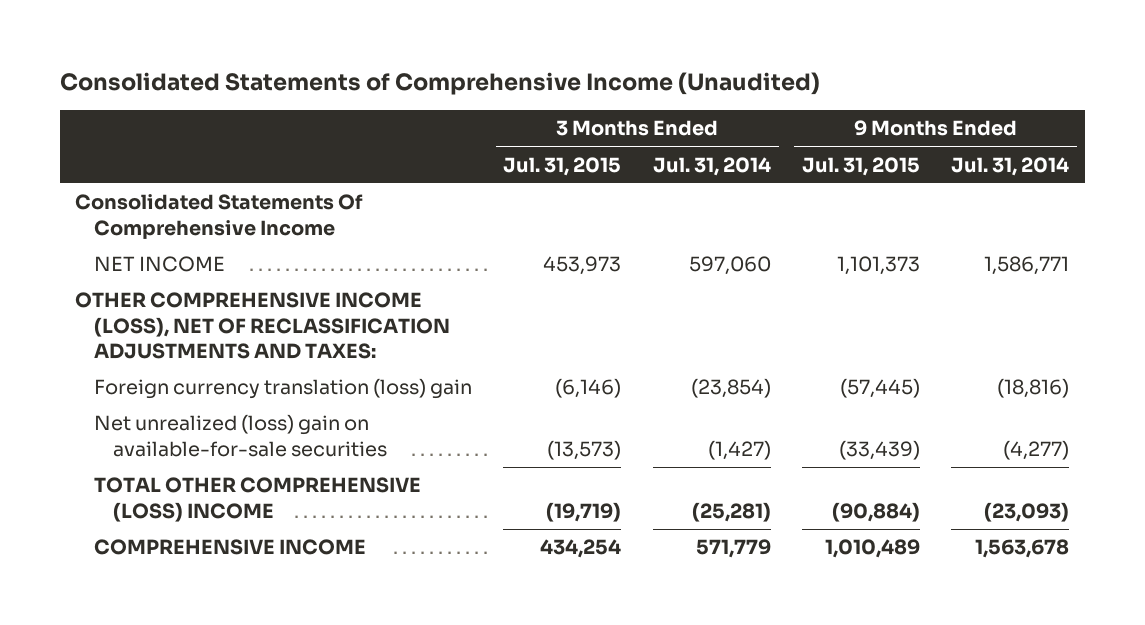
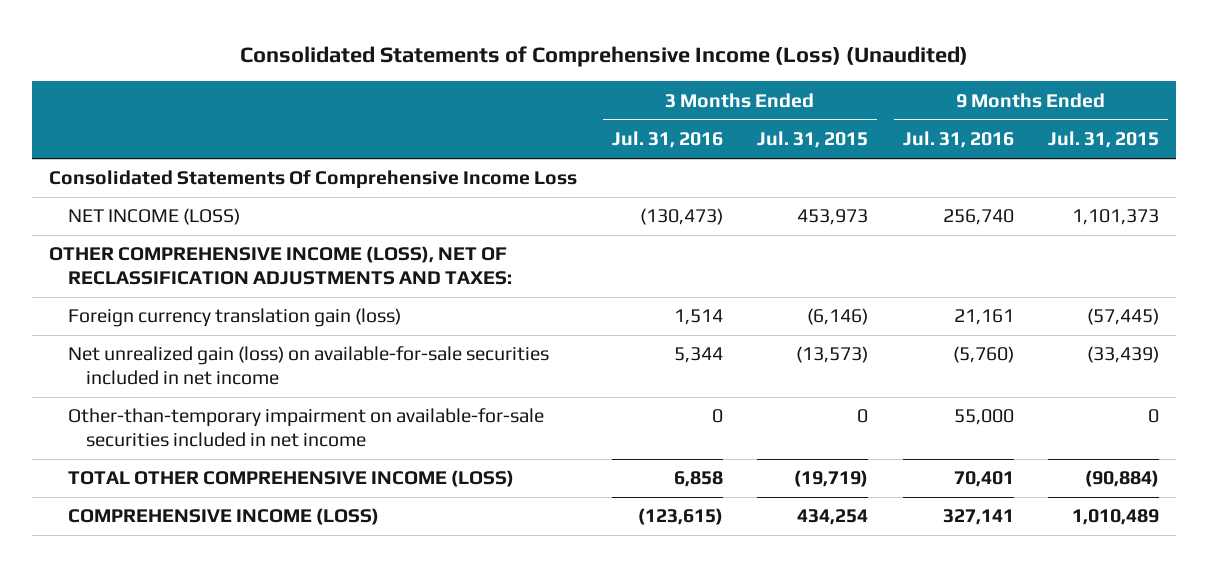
[59,72,820,96] Consolidated Statements of Comprehensive Income (Unaudited) -> [240,46,969,68] Consolidated Statements of Comprehensive Income (Loss) (Unaudited)
[652,156,771,176] Jul. 31, 2014 -> none
[951,156,1070,176] Jul. 31, 2014 -> none
none -> [611,131,723,149] Jul. 31, 2016
none -> [902,131,1014,149] Jul. 31, 2016
[75,194,364,239] Consolidated Statements Of Comprehensive Income -> [49,170,578,190] Consolidated Statements Of Comprehensive Income Loss
[94,256,226,273] NET INCOME -> [67,208,240,226] NET INCOME (LOSS)
[94,378,473,400] Foreign currency translation (loss) gain -> [67,308,401,328] Foreign currency translation gain (loss)
[94,414,388,457] Net unrealized (loss) gain on available-for-sale securities -> [67,346,549,386] Net unrealized gain (loss) on available-for-sale securities included in net income
none -> [67,408,544,448] Other-than-temporary impairment on available-for-sale securities included in net income
[94,477,422,522] TOTAL OTHER COMPREHENSIVE (LOSS) INCOME -> [67,470,514,488] TOTAL OTHER COMPREHENSIVE INCOME (LOSS)
[94,539,367,556] COMPREHENSIVE INCOME -> [67,508,379,526] COMPREHENSIVE INCOME (LOSS)

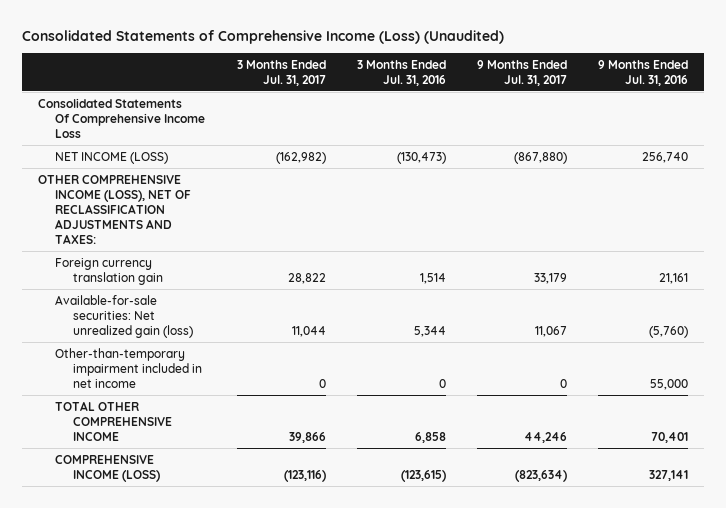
[757,131,869,149] Jul. 31, 2015 -> none
[1048,131,1160,149] Jul. 31, 2015 -> none
none -> [236,59,326,86] 3 Months Ended Jul. 31, 2017
none -> [477,59,568,86] 9 Months Ended Jul. 31, 2017
[67,308,401,328] Foreign currency translation gain (loss) -> [55,257,163,285] Foreign currency translation gain
[67,346,549,386] Net unrealized gain (loss) on available-for-sale securities included in net income -> [55,294,193,338] Available-for-sale securities: Net unrealized gain (loss)
[67,408,544,448] Other-than-temporary impairment on available-for-sale securities included in net income -> [55,347,202,388] Other-than-temporary impairment included in net income
[67,470,514,488] TOTAL OTHER COMPREHENSIVE INCOME (LOSS) -> [55,400,172,441] TOTAL OTHER COMPREHENSIVE INCOME

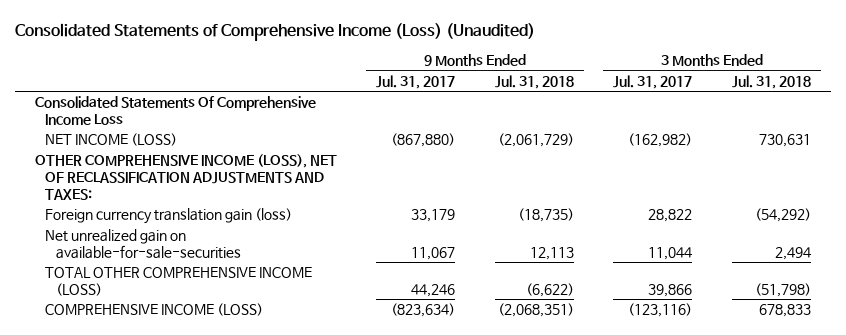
[356,59,446,86] 3 Months Ended Jul. 31, 2016 -> none
[598,59,689,86] 9 Months Ended Jul. 31, 2016 -> none
none -> [494,74,574,89] Jul. 31, 2018
none -> [731,74,811,89] Jul. 31, 2018
[55,347,202,388] Other-than-temporary impairment included in net income -> none
[55,257,163,285] Foreign currency translation gain -> [45,208,293,225] Foreign currency translation gain (loss)
[55,294,193,338] Available-for-sale securities: Net unrealized gain (loss) -> [45,229,241,259] Net unrealized gain on available-for-sale-securities
[55,400,172,441] TOTAL OTHER COMPREHENSIVE INCOME -> [45,267,313,296] TOTAL OTHER COMPREHENSIVE INCOME (LOSS)

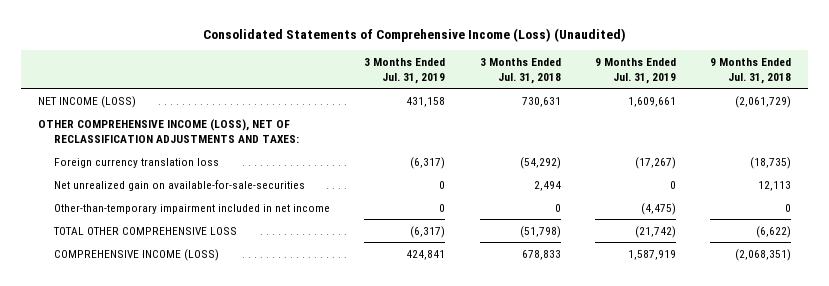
[376,74,456,89] Jul. 31, 2017 -> none
[613,74,693,89] Jul. 31, 2017 -> none
none -> [364,58,446,84] 3 Months Ended Jul. 31, 2019
none -> [594,58,676,84] 9 Months Ended Jul. 31, 2019
[34,96,316,125] Consolidated Statements Of Comprehensive Income Loss -> none
[45,208,293,225] Foreign currency translation gain (loss) -> [54,157,220,168] Foreign currency translation loss
none -> [54,203,331,214] Other-than-temporary impairment included in net income
[45,267,313,296] TOTAL OTHER COMPREHENSIVE INCOME (LOSS) -> [53,226,238,235] TOTAL OTHER COMPREHENSIVE LOSS

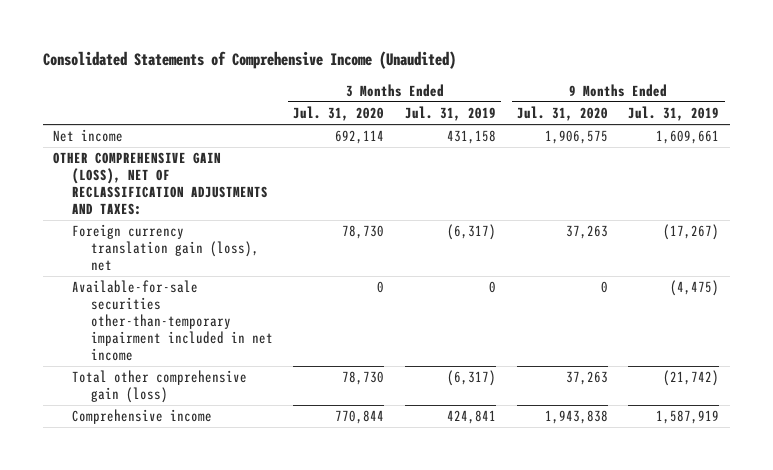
[202,27,626,42] Consolidated Statements of Comprehensive Income (Loss) (Unaudited) -> [42,51,456,70] Consolidated Statements of Comprehensive Income (Unaudited)
[479,58,561,84] 3 Months Ended Jul. 31, 2018 -> none
[710,58,792,84] 9 Months Ended Jul. 31, 2018 -> none
none -> [293,105,385,121] Jul. 31, 2020
none -> [516,105,608,121] Jul. 31, 2020
[54,179,306,191] Net unrealized gain on available-for-sale-securities -> none
[38,95,137,108] NET INCOME (LOSS) -> [53,129,124,143] Net income
[38,118,300,143] OTHER COMPREHENSIVE INCOME (LOSS), NET OF RECLASSIFICATION ADJUSTMENTS AND TAXES: -> [53,152,269,216] OTHER COMPREHENSIVE GAIN (LOSS), NET OF RECLASSIFICATION ADJUSTMENTS AND TAXES:
[54,157,220,168] Foreign currency translation loss -> [72,224,259,272] Foreign currency translation gain (loss), net
[54,203,331,214] Other-than-temporary impairment included in net income -> [72,280,273,362] Available-for-sale securities other-than-temporary impairment included in net income
[53,226,238,235] TOTAL OTHER COMPREHENSIVE LOSS -> [72,370,248,404] Total other comprehensive gain (loss)
[54,248,220,261] COMPREHENSIVE INCOME (LOSS) -> [72,409,213,425] Comprehensive income

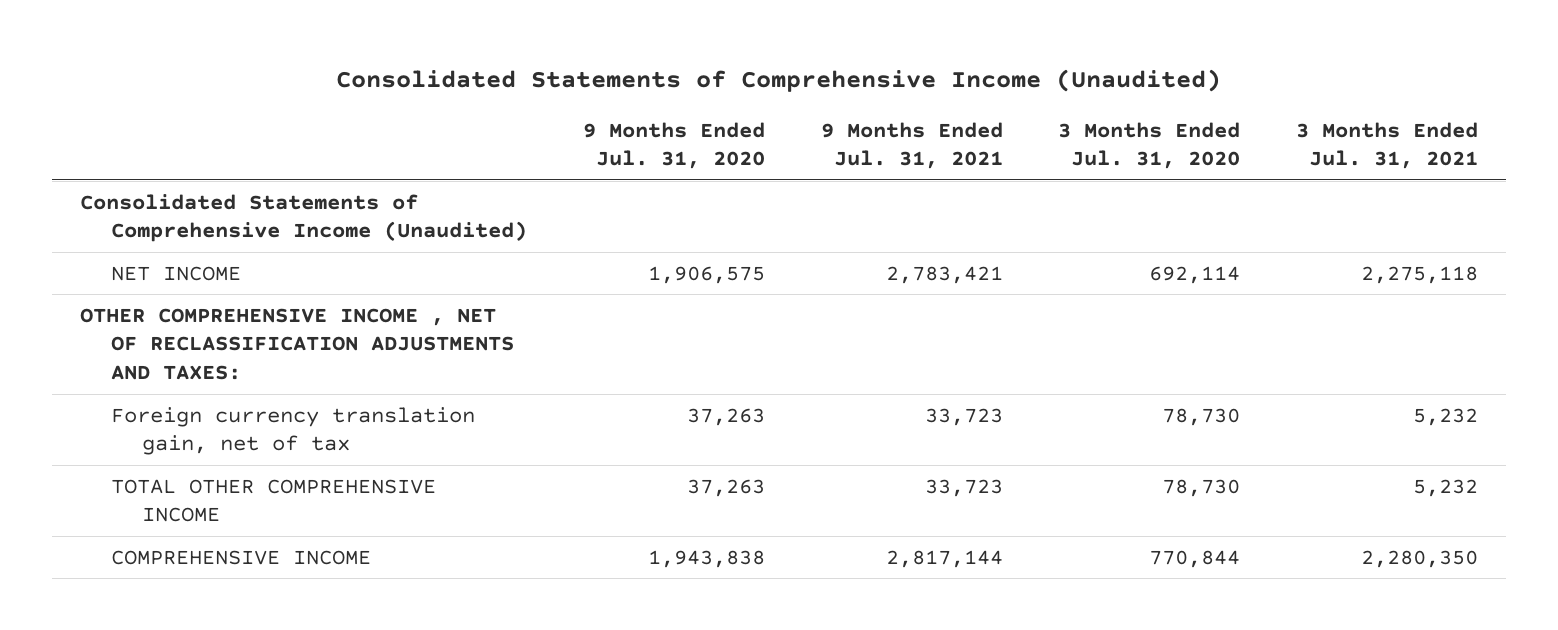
[405,105,497,121] Jul. 31, 2019 -> none
[628,105,720,121] Jul. 31, 2019 -> none
none -> [820,121,1003,170] 9 Months Ended Jul. 31, 2021
none -> [1296,121,1479,170] 3 Months Ended Jul. 31, 2021
[72,280,273,362] Available-for-sale securities other-than-temporary impairment included in net income -> none
none -> [79,193,528,243] Consolidated Statements of Comprehensive Income (Unaudited)
[53,129,124,143] Net income -> [111,265,242,281] NET INCOME
[53,152,269,216] OTHER COMPREHENSIVE GAIN (LOSS), NET OF RECLASSIFICATION ADJUSTMENTS AND TAXES: -> [79,307,515,381] OTHER COMPREHENSIVE INCOME , NET OF RECLASSIFICATION ADJUSTMENTS AND TAXES:
[72,224,259,272] Foreign currency translation gain (loss), net -> [111,406,476,456] Foreign currency translation gain, net of tax
[72,370,248,404] Total other comprehensive gain (loss) -> [111,478,437,523] TOTAL OTHER COMPREHENSIVE INCOME
[72,409,213,425] Comprehensive income -> [111,549,372,565] COMPREHENSIVE INCOME

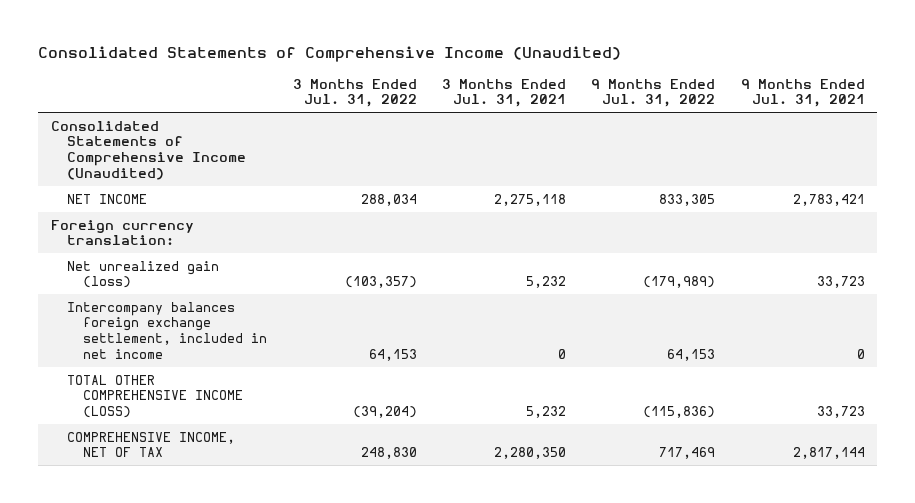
[582,121,765,170] 9 Months Ended Jul. 31, 2020 -> none
[1058,121,1241,170] 3 Months Ended Jul. 31, 2020 -> none
none -> [292,78,417,108] 3 Months Ended Jul. 31, 2022
none -> [591,78,716,108] 9 Months Ended Jul. 31, 2022
[79,307,515,381] OTHER COMPREHENSIVE INCOME , NET OF RECLASSIFICATION ADJUSTMENTS AND TAXES: -> none
none -> [50,219,194,246] Foreign currency translation:
[111,406,476,456] Foreign currency translation gain, net of tax -> [67,260,220,289] Net unrealized gain (loss)
none -> [67,301,268,360] Intercompany balances foreign exchange settlement, included in net income
[111,478,437,523] TOTAL OTHER COMPREHENSIVE INCOME -> [67,374,244,419] TOTAL OTHER COMPREHENSIVE INCOME (LOSS)
[111,549,372,565] COMPREHENSIVE INCOME -> [67,431,236,458] COMPREHENSIVE INCOME, NET OF TAX

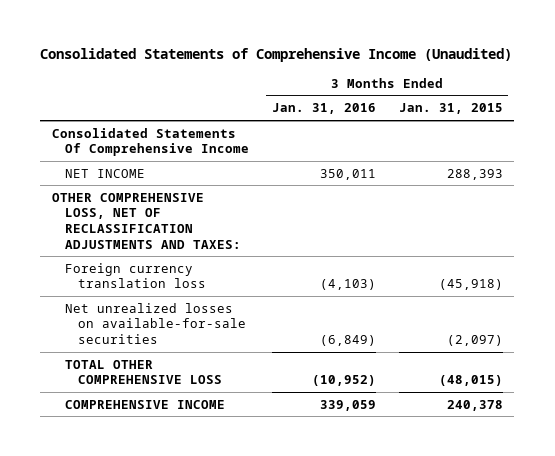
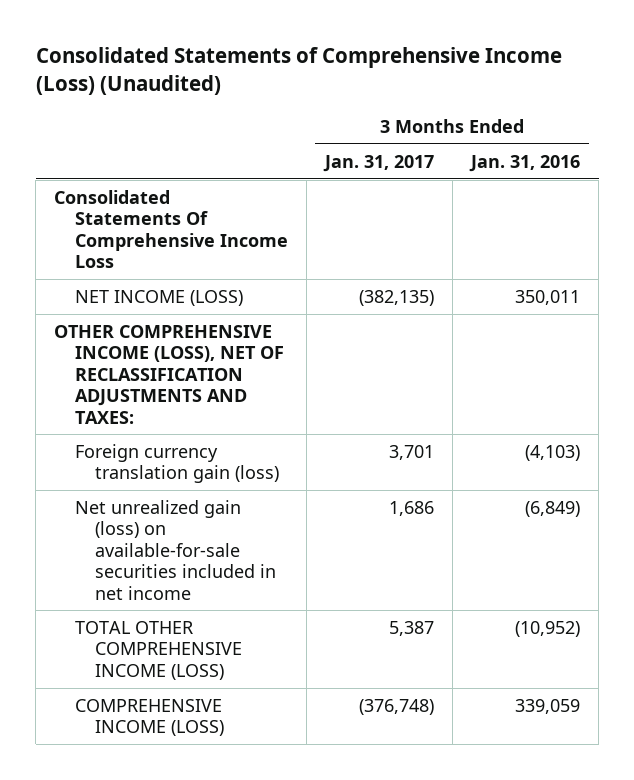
[40,48,513,63] Consolidated Statements of Comprehensive Income (Unaudited) -> [35,47,562,96] Consolidated Statements of Comprehensive Income (Loss) (Unaudited)
[398,103,503,115] Jan. 31, 2015 -> none
none -> [322,154,434,172] Jan. 31, 2017
[51,127,249,157] Consolidated Statements Of Comprehensive Income -> [54,189,288,269] Consolidated Statements Of Comprehensive Income Loss
[64,168,145,178] NET INCOME -> [74,289,243,306] NET INCOME (LOSS)
[51,192,241,249] OTHER COMPREHENSIVE LOSS, NET OF RECLASSIFICATION ADJUSTMENTS AND TAXES: -> [54,324,284,424] OTHER COMPREHENSIVE INCOME (LOSS), NET OF RECLASSIFICATION ADJUSTMENTS AND TAXES:
[64,262,206,289] Foreign currency translation loss -> [74,443,279,484] Foreign currency translation gain (loss)
[64,302,246,345] Net unrealized losses on available-for-sale securities -> [74,499,276,600] Net unrealized gain (loss) on available-for-sale securities included in net income
[64,359,222,385] TOTAL OTHER COMPREHENSIVE LOSS -> [74,620,242,680] TOTAL OTHER COMPREHENSIVE INCOME (LOSS)
[64,399,225,409] COMPREHENSIVE INCOME -> [74,698,224,737] COMPREHENSIVE INCOME (LOSS)

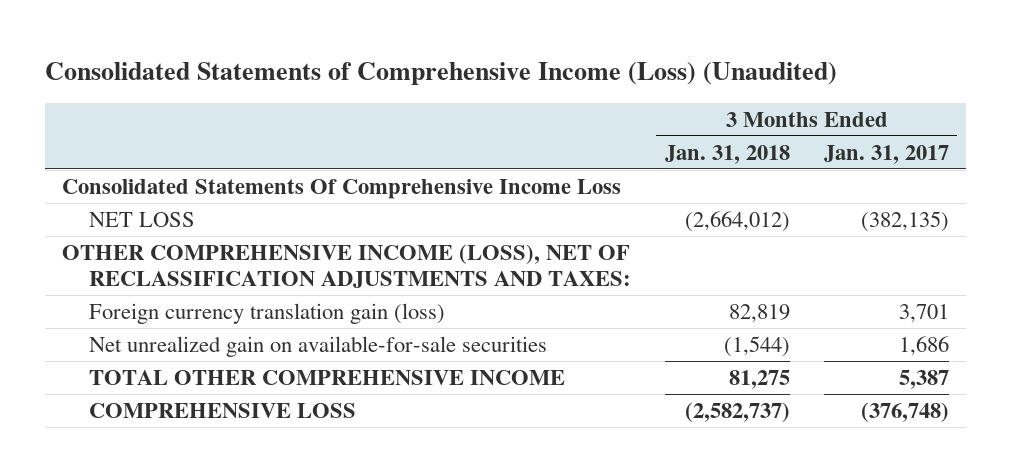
[468,154,580,172] Jan. 31, 2016 -> none
none -> [664,144,790,164] Jan. 31, 2018
[74,289,243,306] NET INCOME (LOSS) -> [88,211,195,227] NET LOSS
[74,499,276,600] Net unrealized gain (loss) on available-for-sale securities included in net income -> [88,335,547,357] Net unrealized gain on available-for-sale securities
[74,620,242,680] TOTAL OTHER COMPREHENSIVE INCOME (LOSS) -> [88,369,565,385] TOTAL OTHER COMPREHENSIVE INCOME
[74,698,224,737] COMPREHENSIVE INCOME (LOSS) -> [88,402,356,418] COMPREHENSIVE LOSS

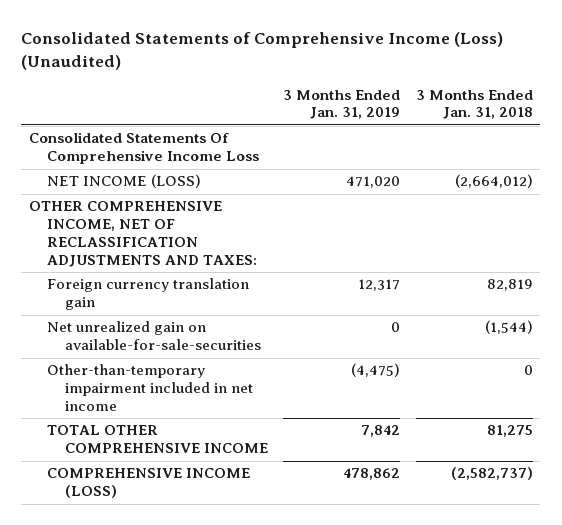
[823,144,949,164] Jan. 31, 2017 -> none
none -> [283,89,401,120] 3 Months Ended Jan. 31, 2019
[88,211,195,227] NET LOSS -> [46,174,201,189] NET INCOME (LOSS)
[62,243,631,289] OTHER COMPREHENSIVE INCOME (LOSS), NET OF RECLASSIFICATION ADJUSTMENTS AND TAXES: -> [29,201,257,268] OTHER COMPREHENSIVE INCOME, NET OF RECLASSIFICATION ADJUSTMENTS AND TAXES:
[88,302,445,324] Foreign currency translation gain (loss) -> [46,278,249,311] Foreign currency translation gain
[88,335,547,357] Net unrealized gain on available-for-sale securities -> [46,321,261,351] Net unrealized gain on available-for-sale-securities
none -> [46,364,253,412] Other-than-temporary impairment included in net income
[88,402,356,418] COMPREHENSIVE LOSS -> [46,468,250,499] COMPREHENSIVE INCOME (LOSS)

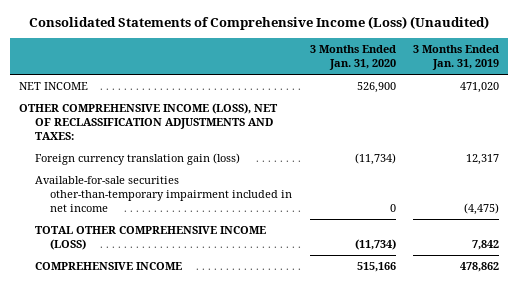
[415,89,533,120] 3 Months Ended Jan. 31, 2018 -> none
none -> [309,45,396,71] 3 Months Ended Jan. 31, 2020
[29,132,259,165] Consolidated Statements Of Comprehensive Income Loss -> none
[46,364,253,412] Other-than-temporary impairment included in net income -> none
[46,174,201,189] NET INCOME (LOSS) -> [18,81,88,90] NET INCOME
[29,201,257,268] OTHER COMPREHENSIVE INCOME, NET OF RECLASSIFICATION ADJUSTMENTS AND TAXES: -> [18,102,278,140] OTHER COMPREHENSIVE INCOME (LOSS), NET OF RECLASSIFICATION ADJUSTMENTS AND TAXES:
[46,278,249,311] Foreign currency translation gain -> [34,152,240,165] Foreign currency translation gain (loss)
[46,321,261,351] Net unrealized gain on available-for-sale-securities -> [34,175,293,212] Available-for-sale securities other-than-temporary impairment included in net income
[391,322,401,333] 0 -> [464,202,500,215] (4,475)
[46,425,268,454] TOTAL OTHER COMPREHENSIVE INCOME -> [34,225,266,250] TOTAL OTHER COMPREHENSIVE INCOME (LOSS)
[46,468,250,499] COMPREHENSIVE INCOME (LOSS) -> [34,261,182,270] COMPREHENSIVE INCOME

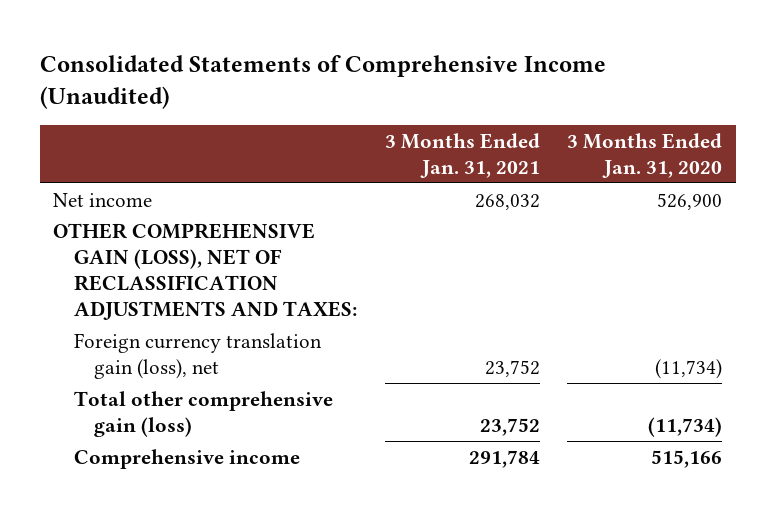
[29,16,490,31] Consolidated Statements of Comprehensive Income (Loss) (Unaudited) -> [39,54,606,110] Consolidated Statements of Comprehensive Income (Unaudited)
[413,45,500,71] 3 Months Ended Jan. 31, 2019 -> none
none -> [384,132,540,178] 3 Months Ended Jan. 31, 2021
[34,175,293,212] Available-for-sale securities other-than-temporary impairment included in net income -> none
[18,81,88,90] NET INCOME -> [53,192,153,207] Net income
[18,102,278,140] OTHER COMPREHENSIVE INCOME (LOSS), NET OF RECLASSIFICATION ADJUSTMENTS AND TAXES: -> [53,222,357,321] OTHER COMPREHENSIVE GAIN (LOSS), NET OF RECLASSIFICATION ADJUSTMENTS AND TAXES:
[34,152,240,165] Foreign currency translation gain (loss) -> [73,332,322,379] Foreign currency translation gain (loss), net
[34,225,266,250] TOTAL OTHER COMPREHENSIVE INCOME (LOSS) -> [73,390,333,437] Total other comprehensive gain (loss)
[34,261,182,270] COMPREHENSIVE INCOME -> [73,448,300,469] Comprehensive income

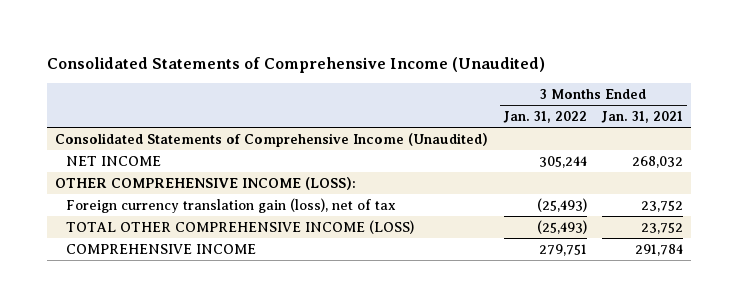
[567,132,723,178] 3 Months Ended Jan. 31, 2020 -> none
none -> [502,110,587,123] Jan. 31, 2022
[53,222,357,321] OTHER COMPREHENSIVE GAIN (LOSS), NET OF RECLASSIFICATION ADJUSTMENTS AND TAXES: -> none
none -> [55,132,489,147] Consolidated Statements of Comprehensive Income (Unaudited)
[53,192,153,207] Net income -> [66,155,162,166] NET INCOME
none -> [55,176,357,190] OTHER COMPREHENSIVE INCOME (LOSS):
[73,332,322,379] Foreign currency translation gain (loss), net -> [66,197,397,213] Foreign currency translation gain (loss), net of tax
[73,390,333,437] Total other comprehensive gain (loss) -> [66,219,415,234] TOTAL OTHER COMPREHENSIVE INCOME (LOSS)
[73,448,300,469] Comprehensive income -> [66,243,257,254] COMPREHENSIVE INCOME

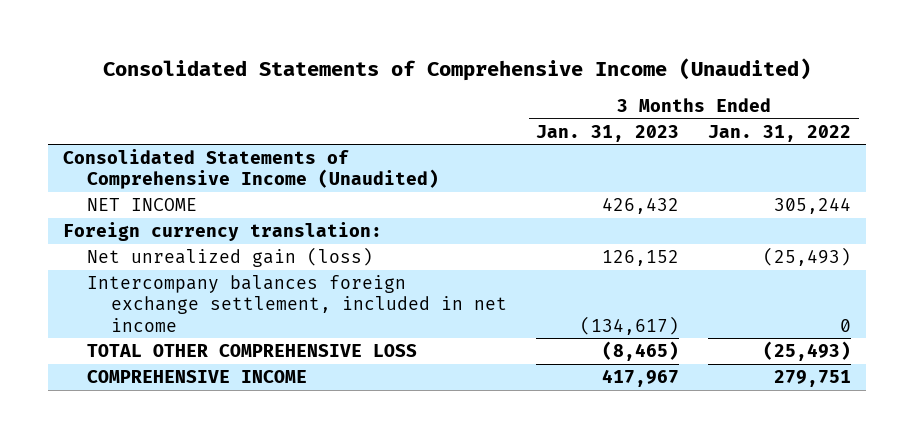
[601,110,684,123] Jan. 31, 2021 -> none
none -> [536,124,680,142] Jan. 31, 2023
[55,176,357,190] OTHER COMPREHENSIVE INCOME (LOSS): -> none
none -> [62,221,382,241] Foreign currency translation:
[66,197,397,213] Foreign currency translation gain (loss), net of tax -> [86,246,373,267] Net unrealized gain (loss)
none -> [86,274,508,332] Intercompany balances foreign exchange settlement, included in net income
[66,219,415,234] TOTAL OTHER COMPREHENSIVE INCOME (LOSS) -> [86,343,417,357] TOTAL OTHER COMPREHENSIVE LOSS

